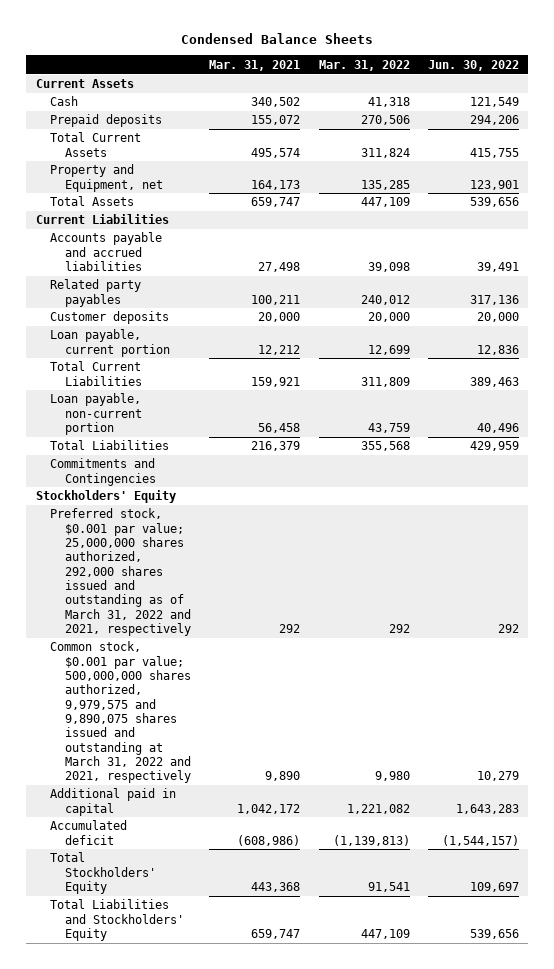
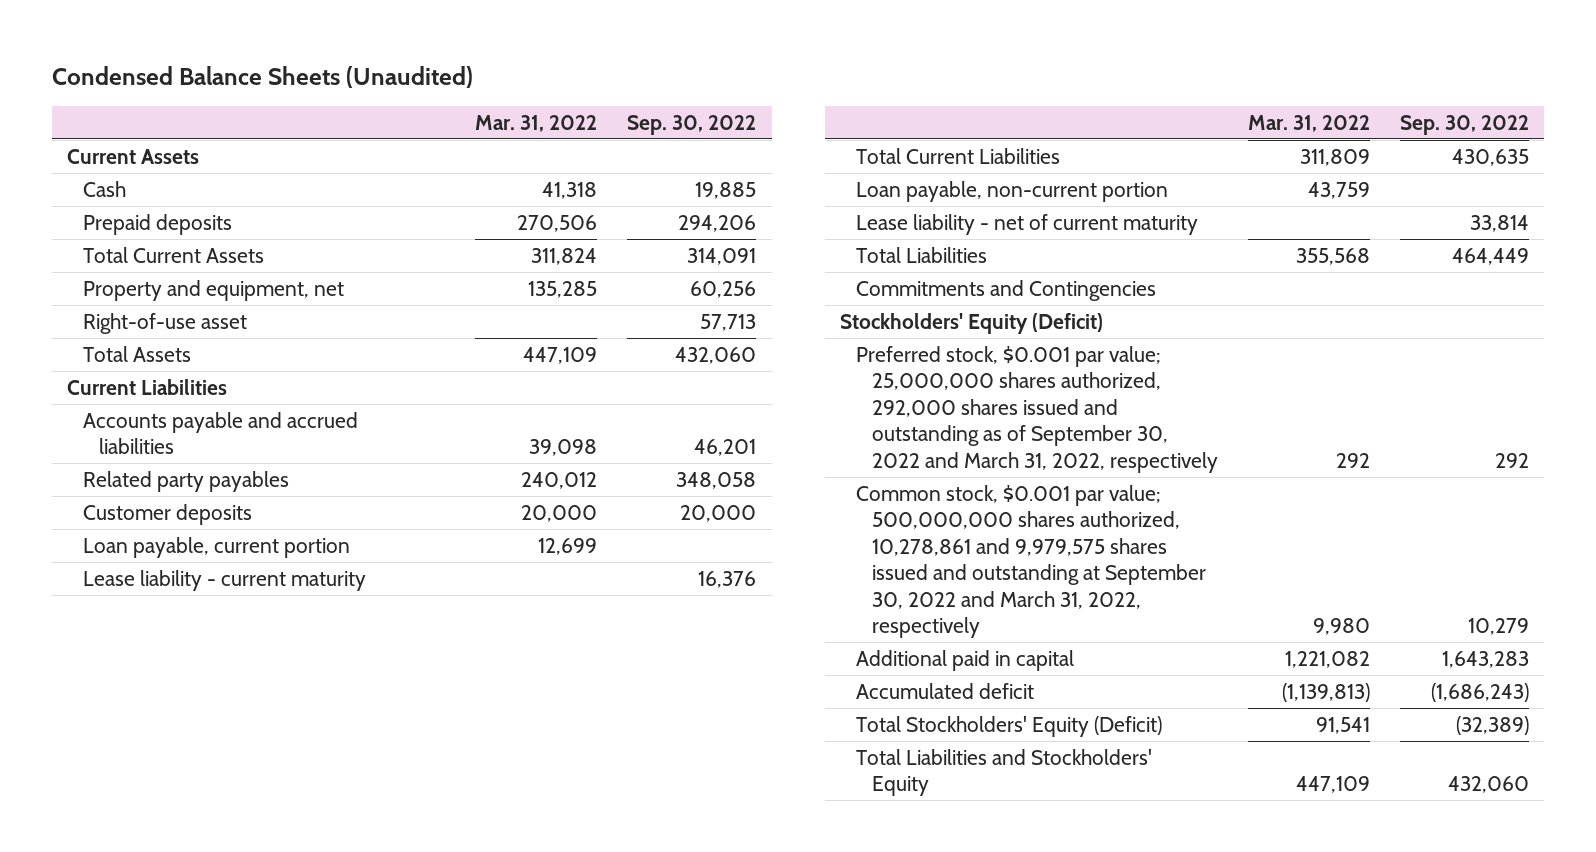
[181,33,374,45] Condensed Balance Sheets -> [52,66,474,89] Condensed Balance Sheets (Unaudited)
[209,59,301,71] Mar. 31, 2021 -> none
[427,59,519,71] Jun. 30, 2022 -> none
none -> [627,115,757,136] Sep. 30, 2022
[50,164,164,192] Property and Equipment, net -> [83,279,345,301] Property and equipment, net
none -> [83,312,248,334] Right-of-use asset
none -> [83,569,367,591] Lease liability - current maturity
none -> [855,213,1198,235] Lease liability - net of current maturity
[35,490,176,504] Stockholders' Equity -> [839,312,1103,334] Stockholders' Equity (Deficit)
[50,508,192,636] Preferred stock, $0.001 par value; 25,000,000 shares authorized, 292,000 shares issued and outstanding as of March 31, 2022 and 2021, respectively -> [855,345,1218,473] Preferred stock, $0.001 par value; 25,000,000 shares authorized, 292,000 shares issued and outstanding as of September 30, 2022 and March 31, 2022, respectively
[50,641,192,784] Common stock, $0.001 par value; 500,000,000 shares authorized, 9,979,575 and 9,890,075 shares issued and outstanding at March 31, 2022 and 2021, respectively -> [855,484,1206,639] Common stock, $0.001 par value; 500,000,000 shares authorized, 10,278,861 and 9,979,575 shares issued and outstanding at September 30, 2022 and March 31, 2022, respectively
[50,852,157,894] Total Stockholders' Equity -> [855,715,1162,737] Total Stockholders' Equity (Deficit)

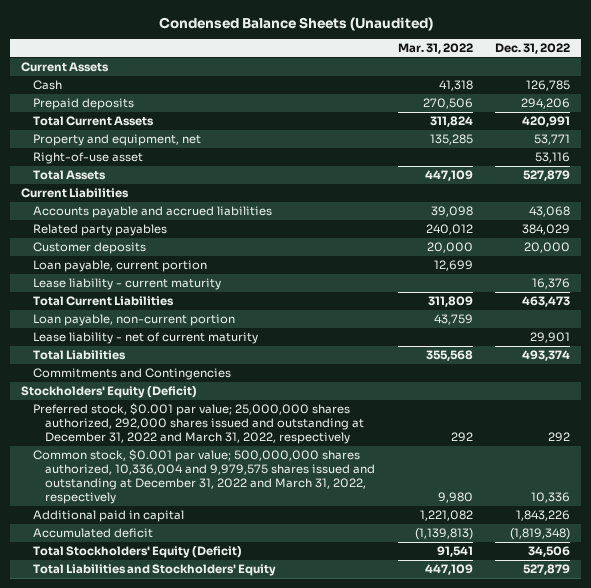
[627,115,757,136] Sep. 30, 2022 -> none
none -> [495,43,571,55] Dec. 31, 2022
[855,345,1218,473] Preferred stock, $0.001 par value; 25,000,000 shares authorized, 292,000 shares issued and outstanding as of September 30, 2022 and March 31, 2022, respectively -> [33,403,365,445] Preferred stock, $0.001 par value; 25,000,000 shares authorized, 292,000 shares issued and outstanding at December 31, 2022 and March 31, 2022, respectively
[855,484,1206,639] Common stock, $0.001 par value; 500,000,000 shares authorized, 10,278,861 and 9,979,575 shares issued and outstanding at September 30, 2022 and March 31, 2022, respectively -> [33,449,376,504] Common stock, $0.001 par value; 500,000,000 shares authorized, 10,336,004 and 9,979,575 shares issued and outstanding at December 31, 2022 and March 31, 2022, respectively

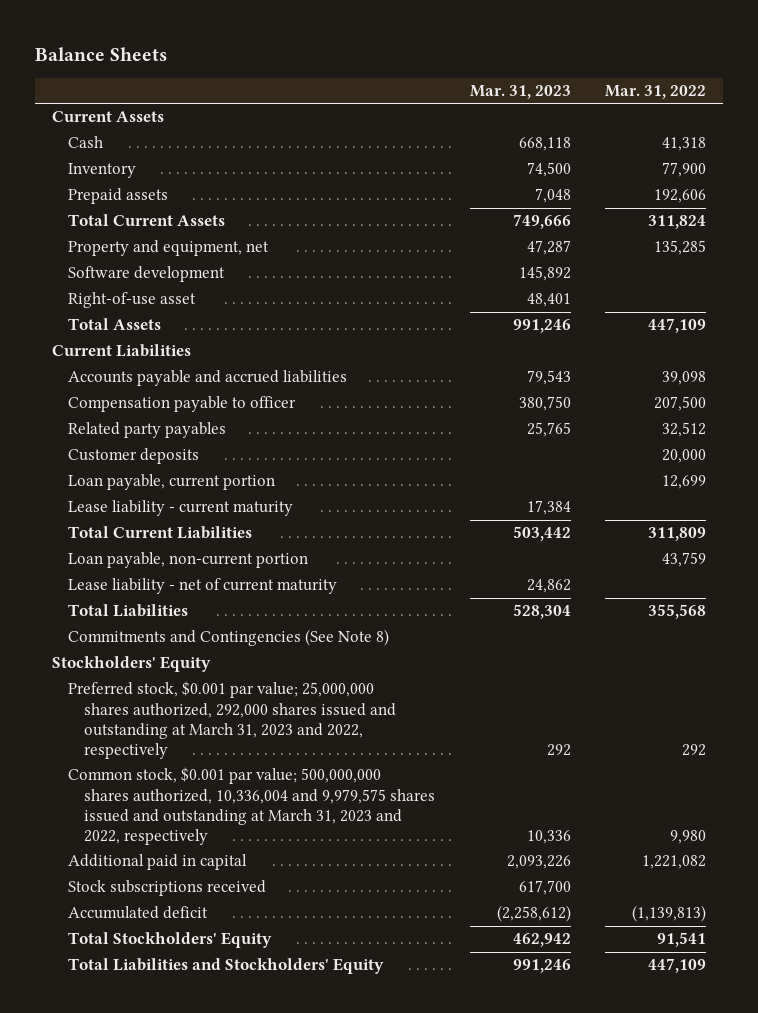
[158,16,433,31] Condensed Balance Sheets (Unaudited) -> [34,46,167,61] Balance Sheets
[495,43,571,55] Dec. 31, 2022 -> none
none -> [469,84,571,99] Mar. 31, 2023
none -> [67,163,136,179] Inventory
[33,98,135,111] Prepaid deposits -> [67,188,168,205] Prepaid assets
[422,98,473,110] 270,506 -> [654,189,707,204] 192,606
none -> [67,266,225,283] Software development
none -> [67,396,296,413] Compensation payable to officer
[425,224,473,236] 240,012 -> [662,422,707,438] 32,512
[33,368,232,381] Commitments and Contingencies -> [67,629,389,647] Commitments and Contingencies (See Note 8)
[20,386,197,399] Stockholders' Equity (Deficit) -> [51,656,211,673] Stockholders' Equity
[33,403,365,445] Preferred stock, $0.001 par value; 25,000,000 shares authorized, 292,000 shares issued and outstanding at December 31, 2022 and March 31, 2022, respectively -> [67,681,397,759] Preferred stock, $0.001 par value; 25,000,000 shares authorized, 292,000 shares issued and outstanding at March 31, 2023 and 2022, respectively
[33,449,376,504] Common stock, $0.001 par value; 500,000,000 shares authorized, 10,336,004 and 9,979,575 shares issued and outstanding at December 31, 2022 and March 31, 2022, respectively -> [67,767,436,845] Common stock, $0.001 par value; 500,000,000 shares authorized, 10,336,004 and 9,979,575 shares issued and outstanding at March 31, 2023 and 2022, respectively
none -> [67,880,266,897] Stock subscriptions received
[33,546,243,559] Total Stockholders' Equity (Deficit) -> [67,932,272,949] Total Stockholders' Equity

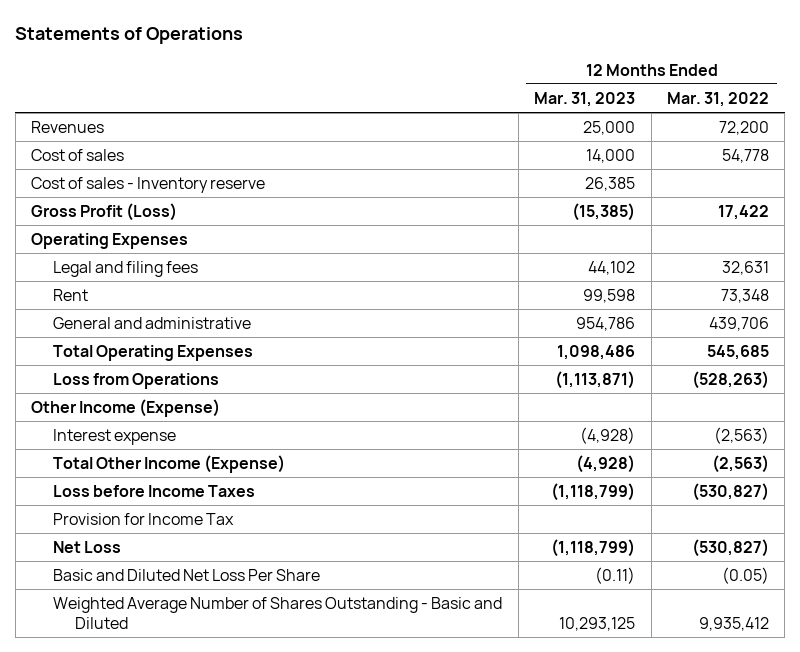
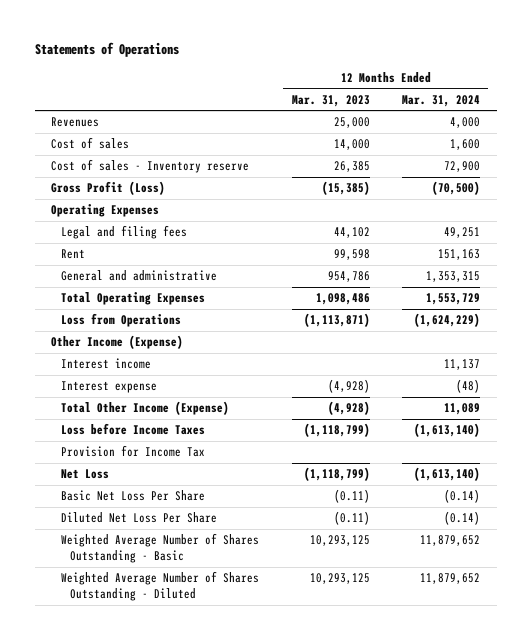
[666,91,769,107] Mar. 31, 2022 -> none
none -> [402,94,481,107] Mar. 31, 2024
none -> [60,358,151,370] Interest income
[53,568,321,581] Basic and Diluted Net Loss Per Share -> [60,490,205,502] Basic Net Loss Per Share
none -> [60,512,217,524] Diluted Net Loss Per Share
[53,596,503,629] Weighted Average Number of Shares Outstanding - Basic and Diluted -> [60,533,259,564] Weighted Average Number of Shares Outstanding - Basic
none -> [60,571,259,602] Weighted Average Number of Shares Outstanding - Diluted

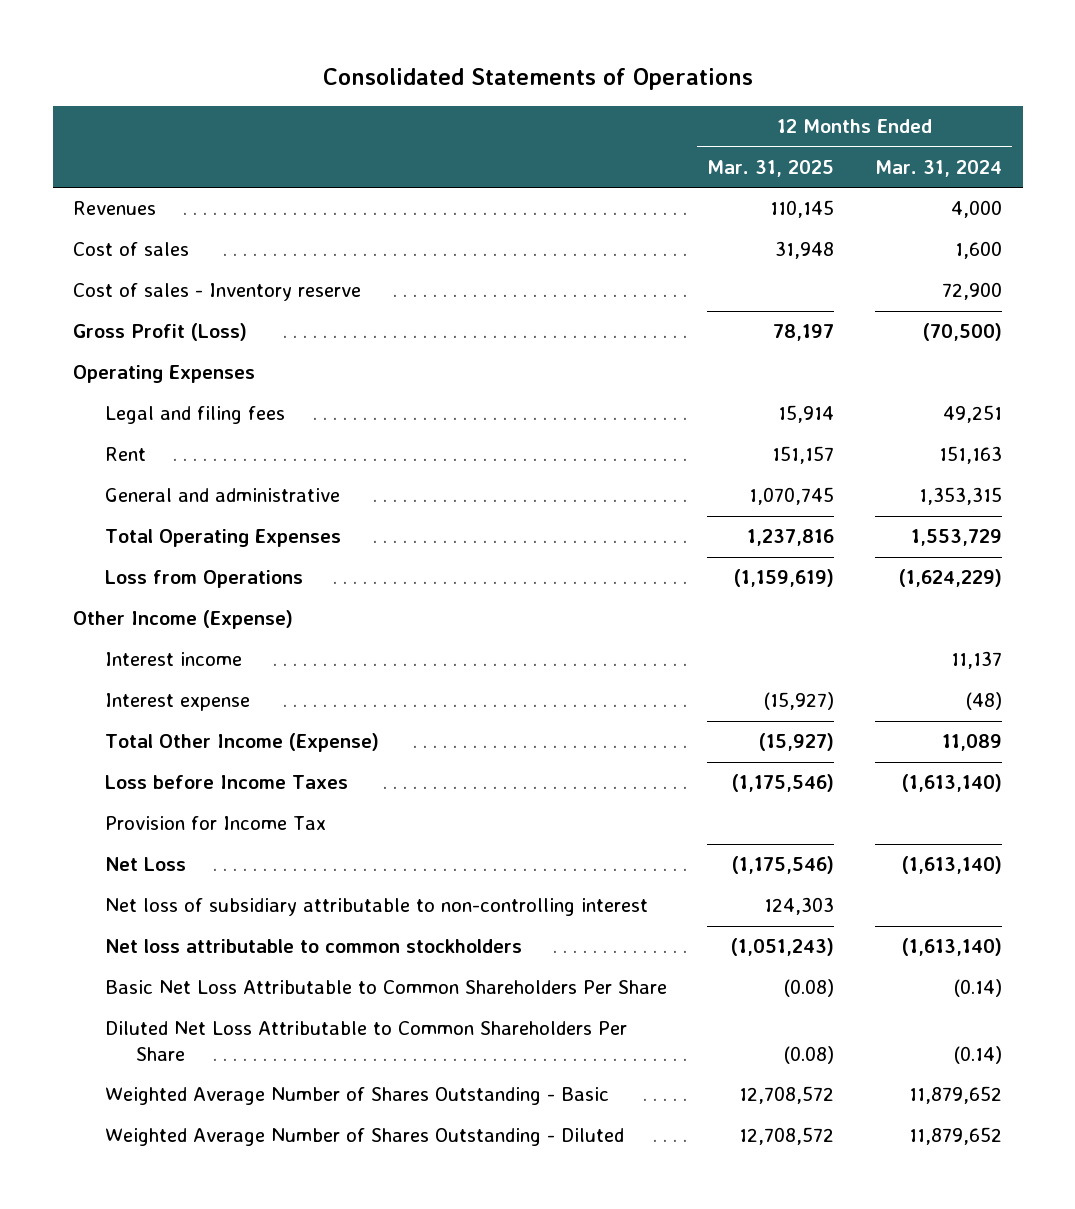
[34,42,179,58] Statements of Operations -> [322,68,753,91] Consolidated Statements of Operations
[291,94,370,107] Mar. 31, 2023 -> none
none -> [707,159,835,177] Mar. 31, 2025
none -> [104,898,648,917] Net loss of subsidiary attributable to non-controlling interest
none -> [104,939,522,954] Net loss attributable to common stockholders
[60,490,205,502] Basic Net Loss Per Share -> [104,980,667,995] Basic Net Loss Attributable to Common Shareholders Per Share
[60,512,217,524] Diluted Net Loss Per Share -> [104,1021,627,1061] Diluted Net Loss Attributable to Common Shareholders Per Share

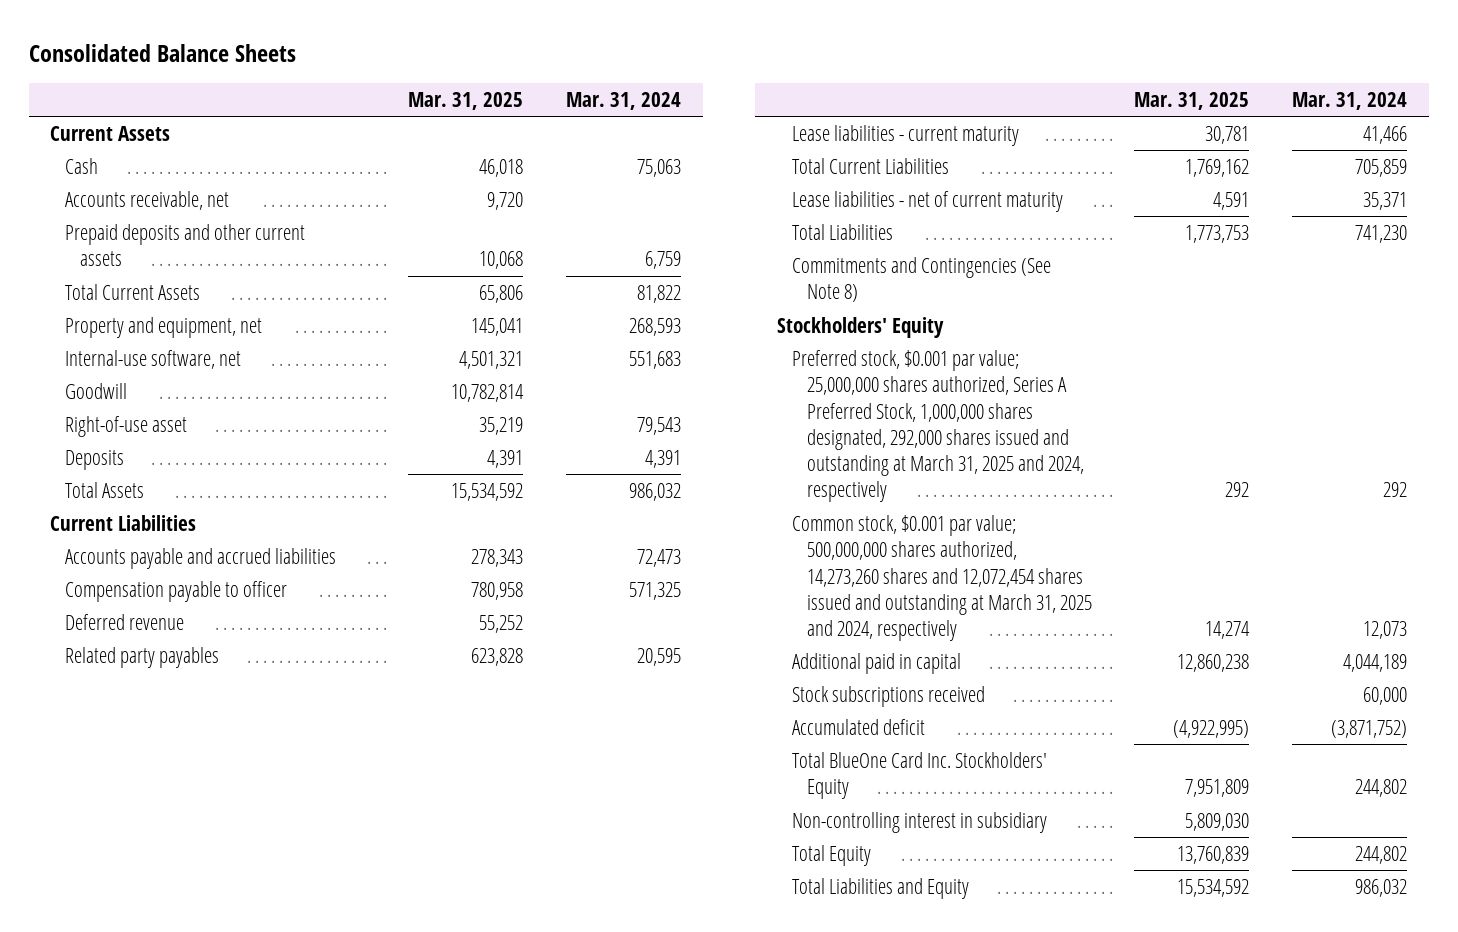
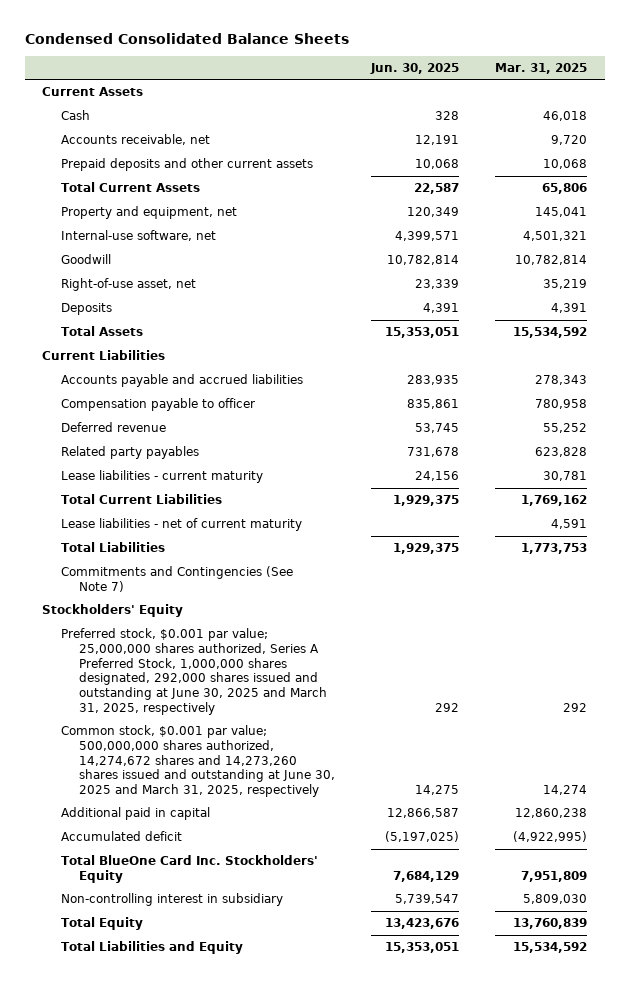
[29,43,297,62] Consolidated Balance Sheets -> [24,32,349,44] Condensed Consolidated Balance Sheets
[566,91,682,110] Mar. 31, 2024 -> none
none -> [369,63,459,75] Jun. 30, 2025
[65,416,188,438] Right-of-use asset -> [60,278,196,292] Right-of-use asset, net
[791,257,1051,303] Commitments and Contingencies (See Note 8) -> [60,566,293,592] Commitments and Contingencies (See Note 7)
[791,350,1084,503] Preferred stock, $0.001 par value; 25,000,000 shares authorized, Series A Preferred Stock, 1,000,000 shares designated, 292,000 shares issued and outstanding at March 31, 2025 and 2024, respectively -> [60,628,328,715] Preferred stock, $0.001 par value; 25,000,000 shares authorized, Series A Preferred Stock, 1,000,000 shares designated, 292,000 shares issued and outstanding at June 30, 2025 and March 31, 2025, respectively
[791,515,1092,642] Common stock, $0.001 par value; 500,000,000 shares authorized, 14,273,260 shares and 12,072,454 shares issued and outstanding at March 31, 2025 and 2024, respectively -> [60,725,336,797] Common stock, $0.001 par value; 500,000,000 shares authorized, 14,274,672 shares and 14,273,260 shares issued and outstanding at June 30, 2025 and March 31, 2025, respectively
[791,686,985,708] Stock subscriptions received -> none

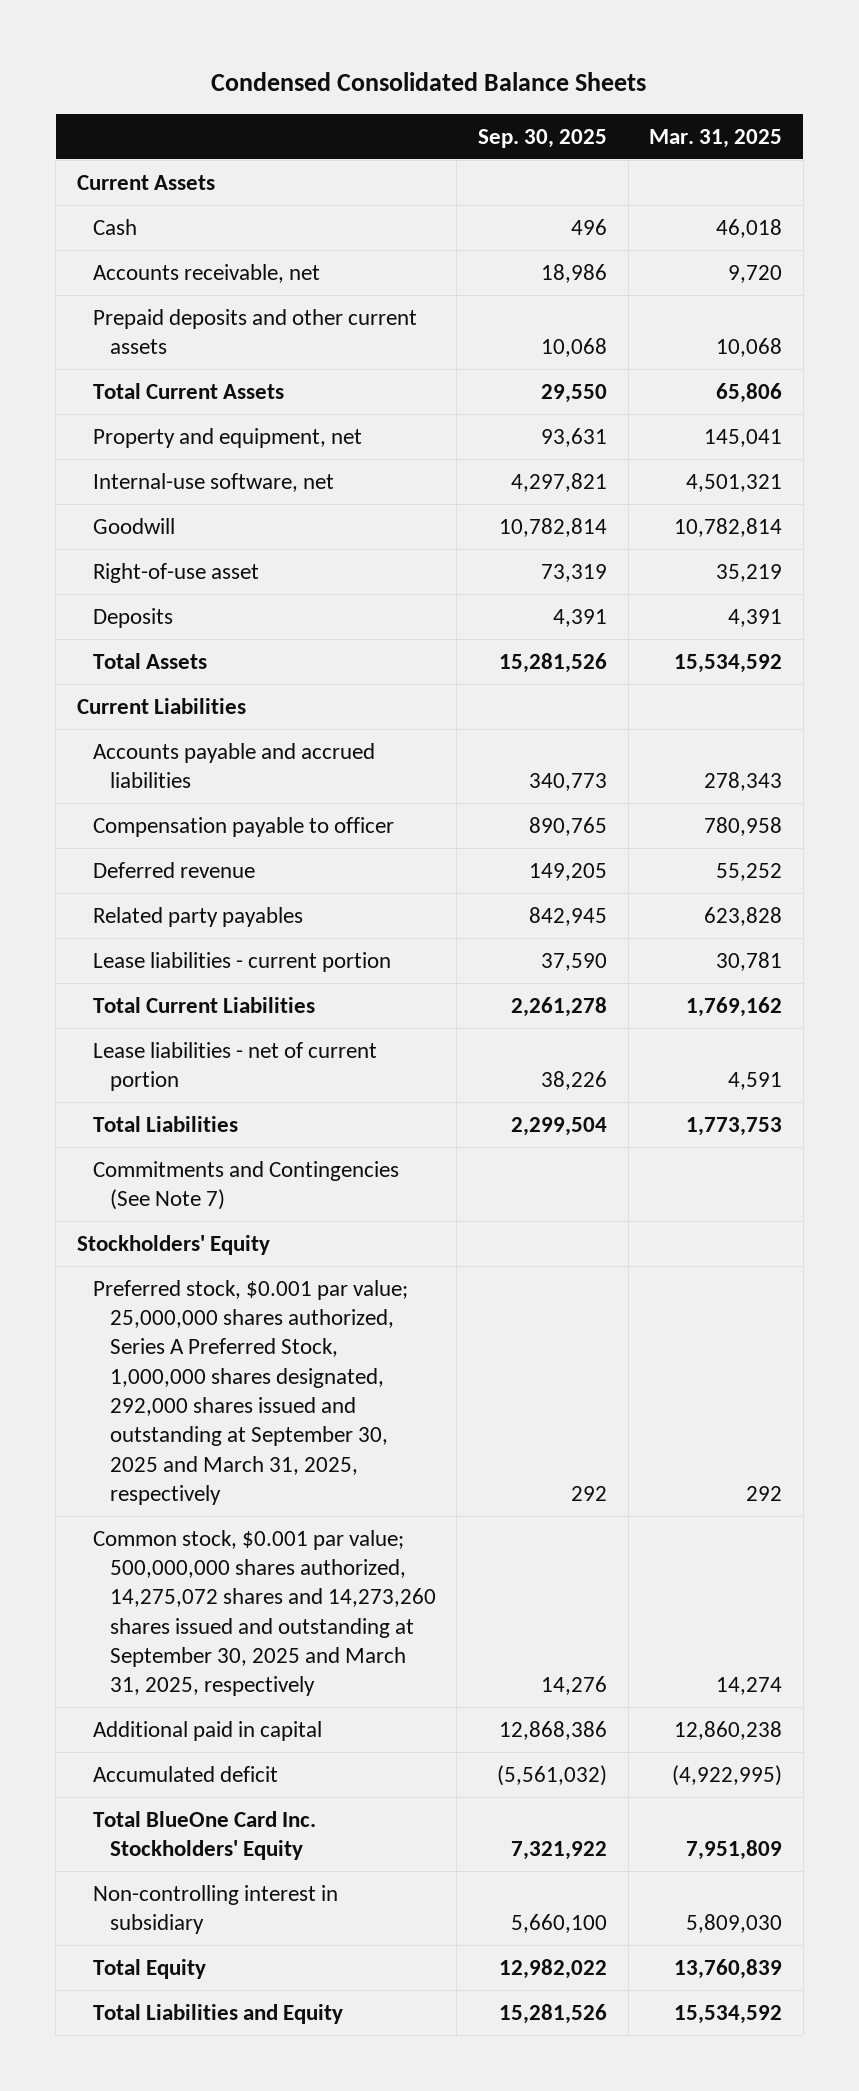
[369,63,459,75] Jun. 30, 2025 -> none
none -> [477,128,607,148] Sep. 30, 2025
[60,278,196,292] Right-of-use asset, net -> [93,562,260,583] Right-of-use asset
[60,470,263,484] Lease liabilities - current maturity -> [93,951,392,972] Lease liabilities - current portion
[60,518,302,532] Lease liabilities - net of current maturity -> [93,1041,378,1092] Lease liabilities - net of current portion
[60,628,328,715] Preferred stock, $0.001 par value; 25,000,000 shares authorized, Series A Preferred Stock, 1,000,000 shares designated, 292,000 shares issued and outstanding at June 30, 2025 and March 31, 2025, respectively -> [93,1279,409,1505] Preferred stock, $0.001 par value; 25,000,000 shares authorized, Series A Preferred Stock, 1,000,000 shares designated, 292,000 shares issued and outstanding at September 30, 2025 and March 31, 2025, respectively
[60,725,336,797] Common stock, $0.001 par value; 500,000,000 shares authorized, 14,274,672 shares and 14,273,260 shares issued and outstanding at June 30, 2025 and March 31, 2025, respectively -> [93,1529,436,1697] Common stock, $0.001 par value; 500,000,000 shares authorized, 14,275,072 shares and 14,273,260 shares issued and outstanding at September 30, 2025 and March 31, 2025, respectively

